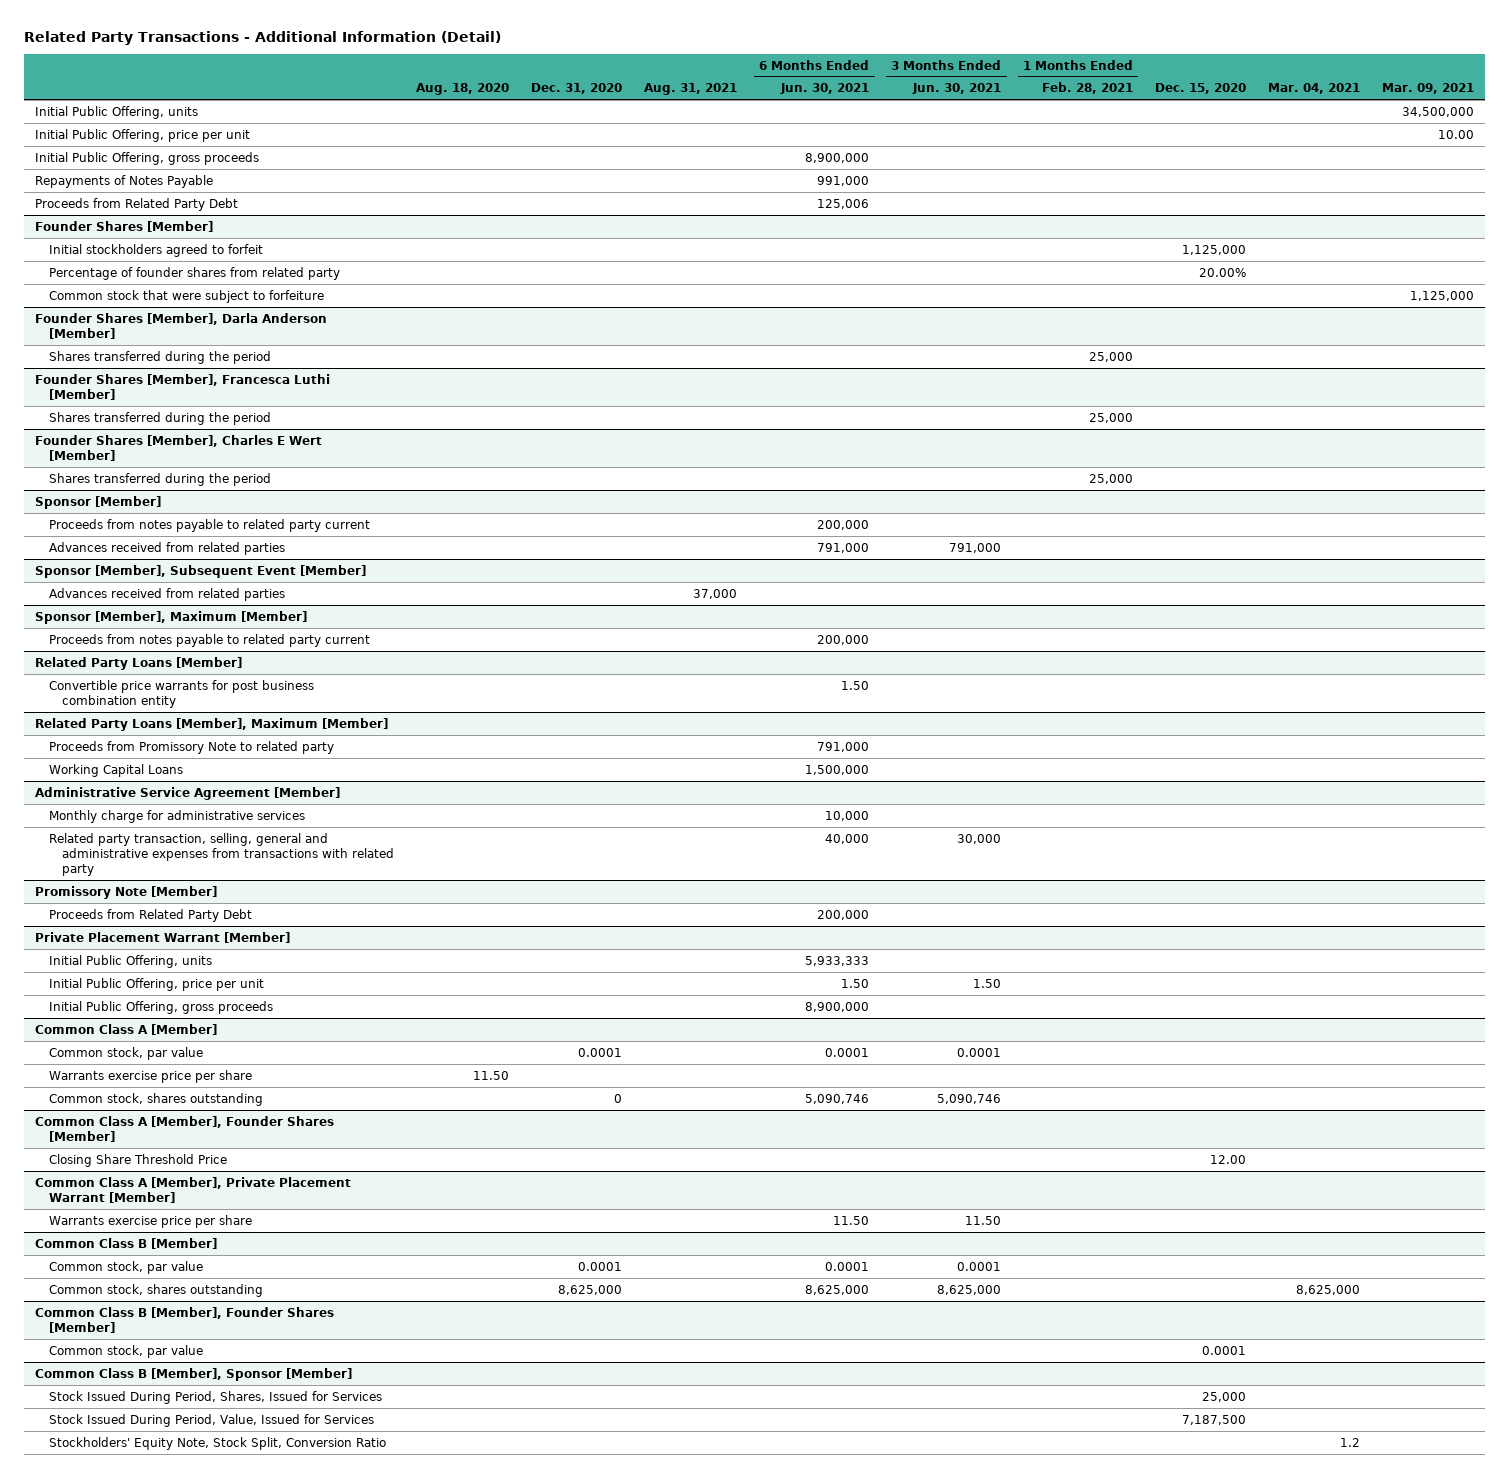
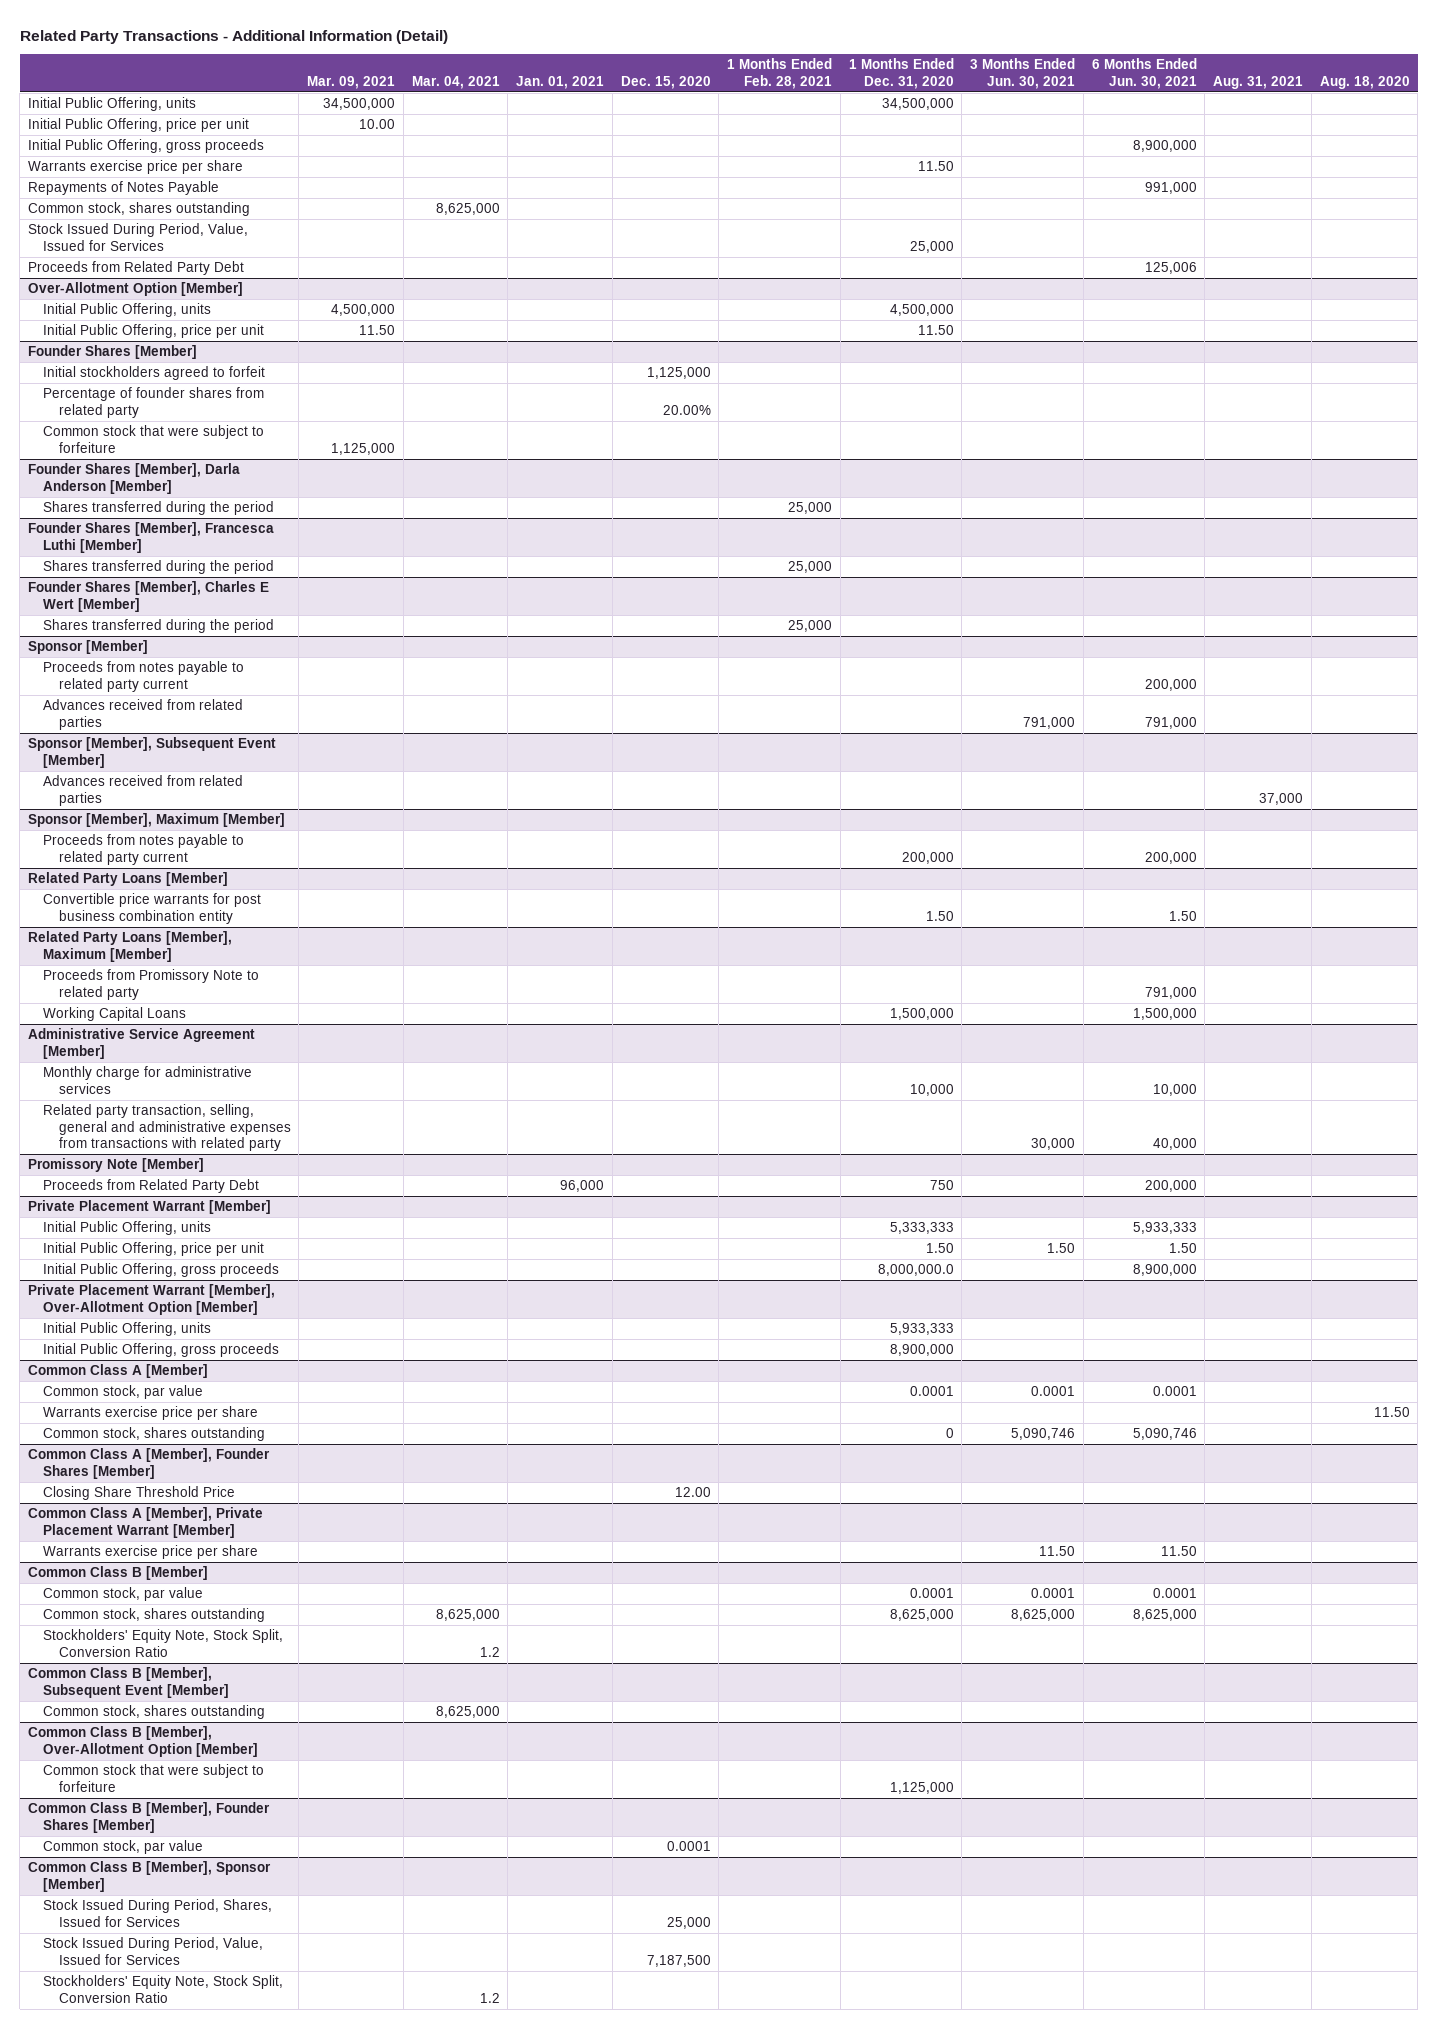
[531,83,623,95] Dec. 31, 2020 -> none
none -> [516,75,605,89] Jan. 01, 2021
none -> [848,58,954,89] 1 Months Ended Dec. 31, 2020
none -> [28,160,244,175] Warrants exercise price per share
none -> [28,202,251,217] Common stock, shares outstanding
none -> [28,223,249,251] Stock Issued During Period, Value, Issued for Services
none -> [28,282,244,297] Over-Allotment Option [Member]
none -> [43,303,212,318] Initial Public Offering, units
none -> [43,324,265,339] Initial Public Offering, price per unit
none -> [28,1284,276,1315] Private Placement Warrant [Member], Over-Allotment Option [Member]
none -> [43,1322,212,1337] Initial Public Offering, units
none -> [43,1343,280,1358] Initial Public Offering, gross proceeds
none -> [43,1629,284,1657] Stockholders' Equity Note, Stock Split, Conversion Ratio
none -> [28,1667,230,1698] Common Class B [Member], Subsequent Event [Member]
none -> [43,1705,266,1720] Common stock, shares outstanding
none -> [28,1726,259,1757] Common Class B [Member], Over-Allotment Option [Member]
none -> [43,1764,265,1792] Common stock that were subject to forfeiture

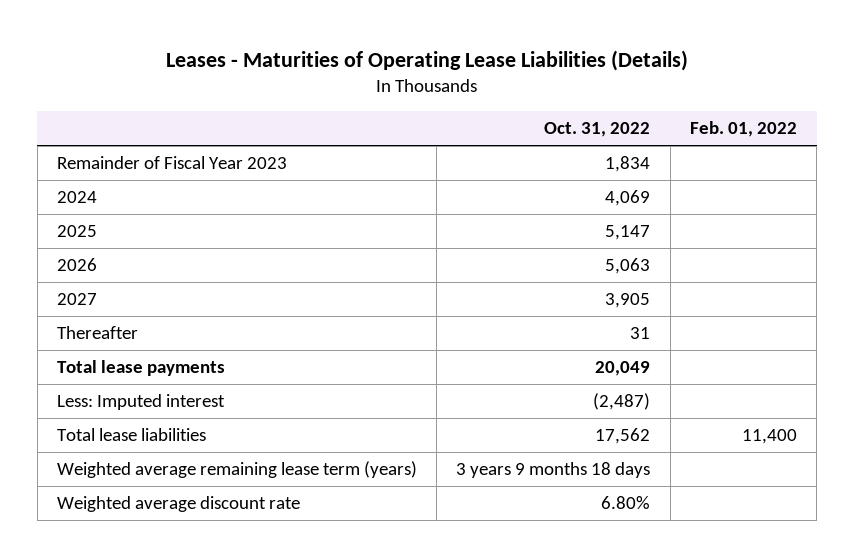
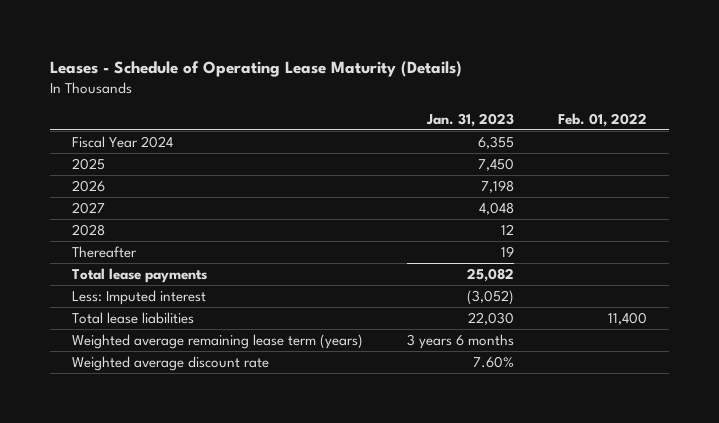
[165,49,688,71] Leases - Maturities of Operating Lease Liabilities (Details) -> [49,60,462,77] Leases - Schedule of Operating Lease Maturity (Details)
[544,122,651,138] Oct. 31, 2022 -> none
none -> [425,112,514,127] Jan. 31, 2023
[56,156,287,170] Remainder of Fiscal Year 2023 -> none
[56,191,97,204] 2024 -> [71,136,173,149] Fiscal Year 2024
none -> [71,224,105,237] 2028

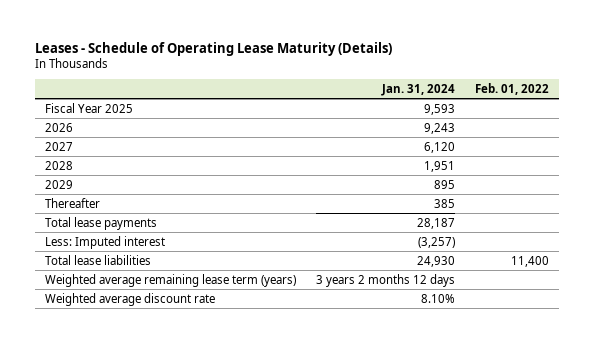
[425,112,514,127] Jan. 31, 2023 -> none
none -> [380,83,455,96] Jan. 31, 2024
[71,158,105,171] 2025 -> none
[71,136,173,149] Fiscal Year 2024 -> [45,102,134,113] Fiscal Year 2025
none -> [45,179,74,189] 2029

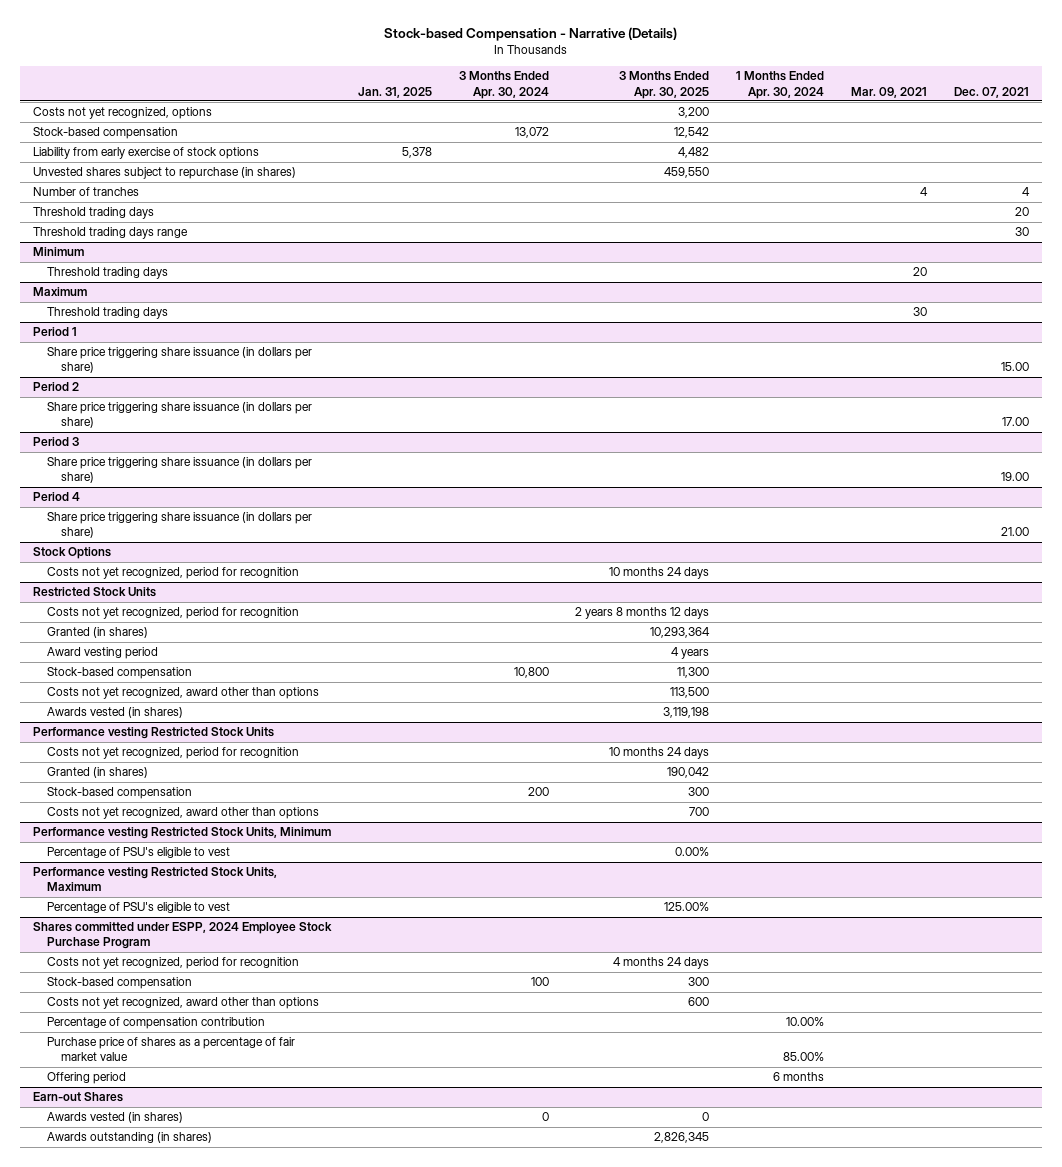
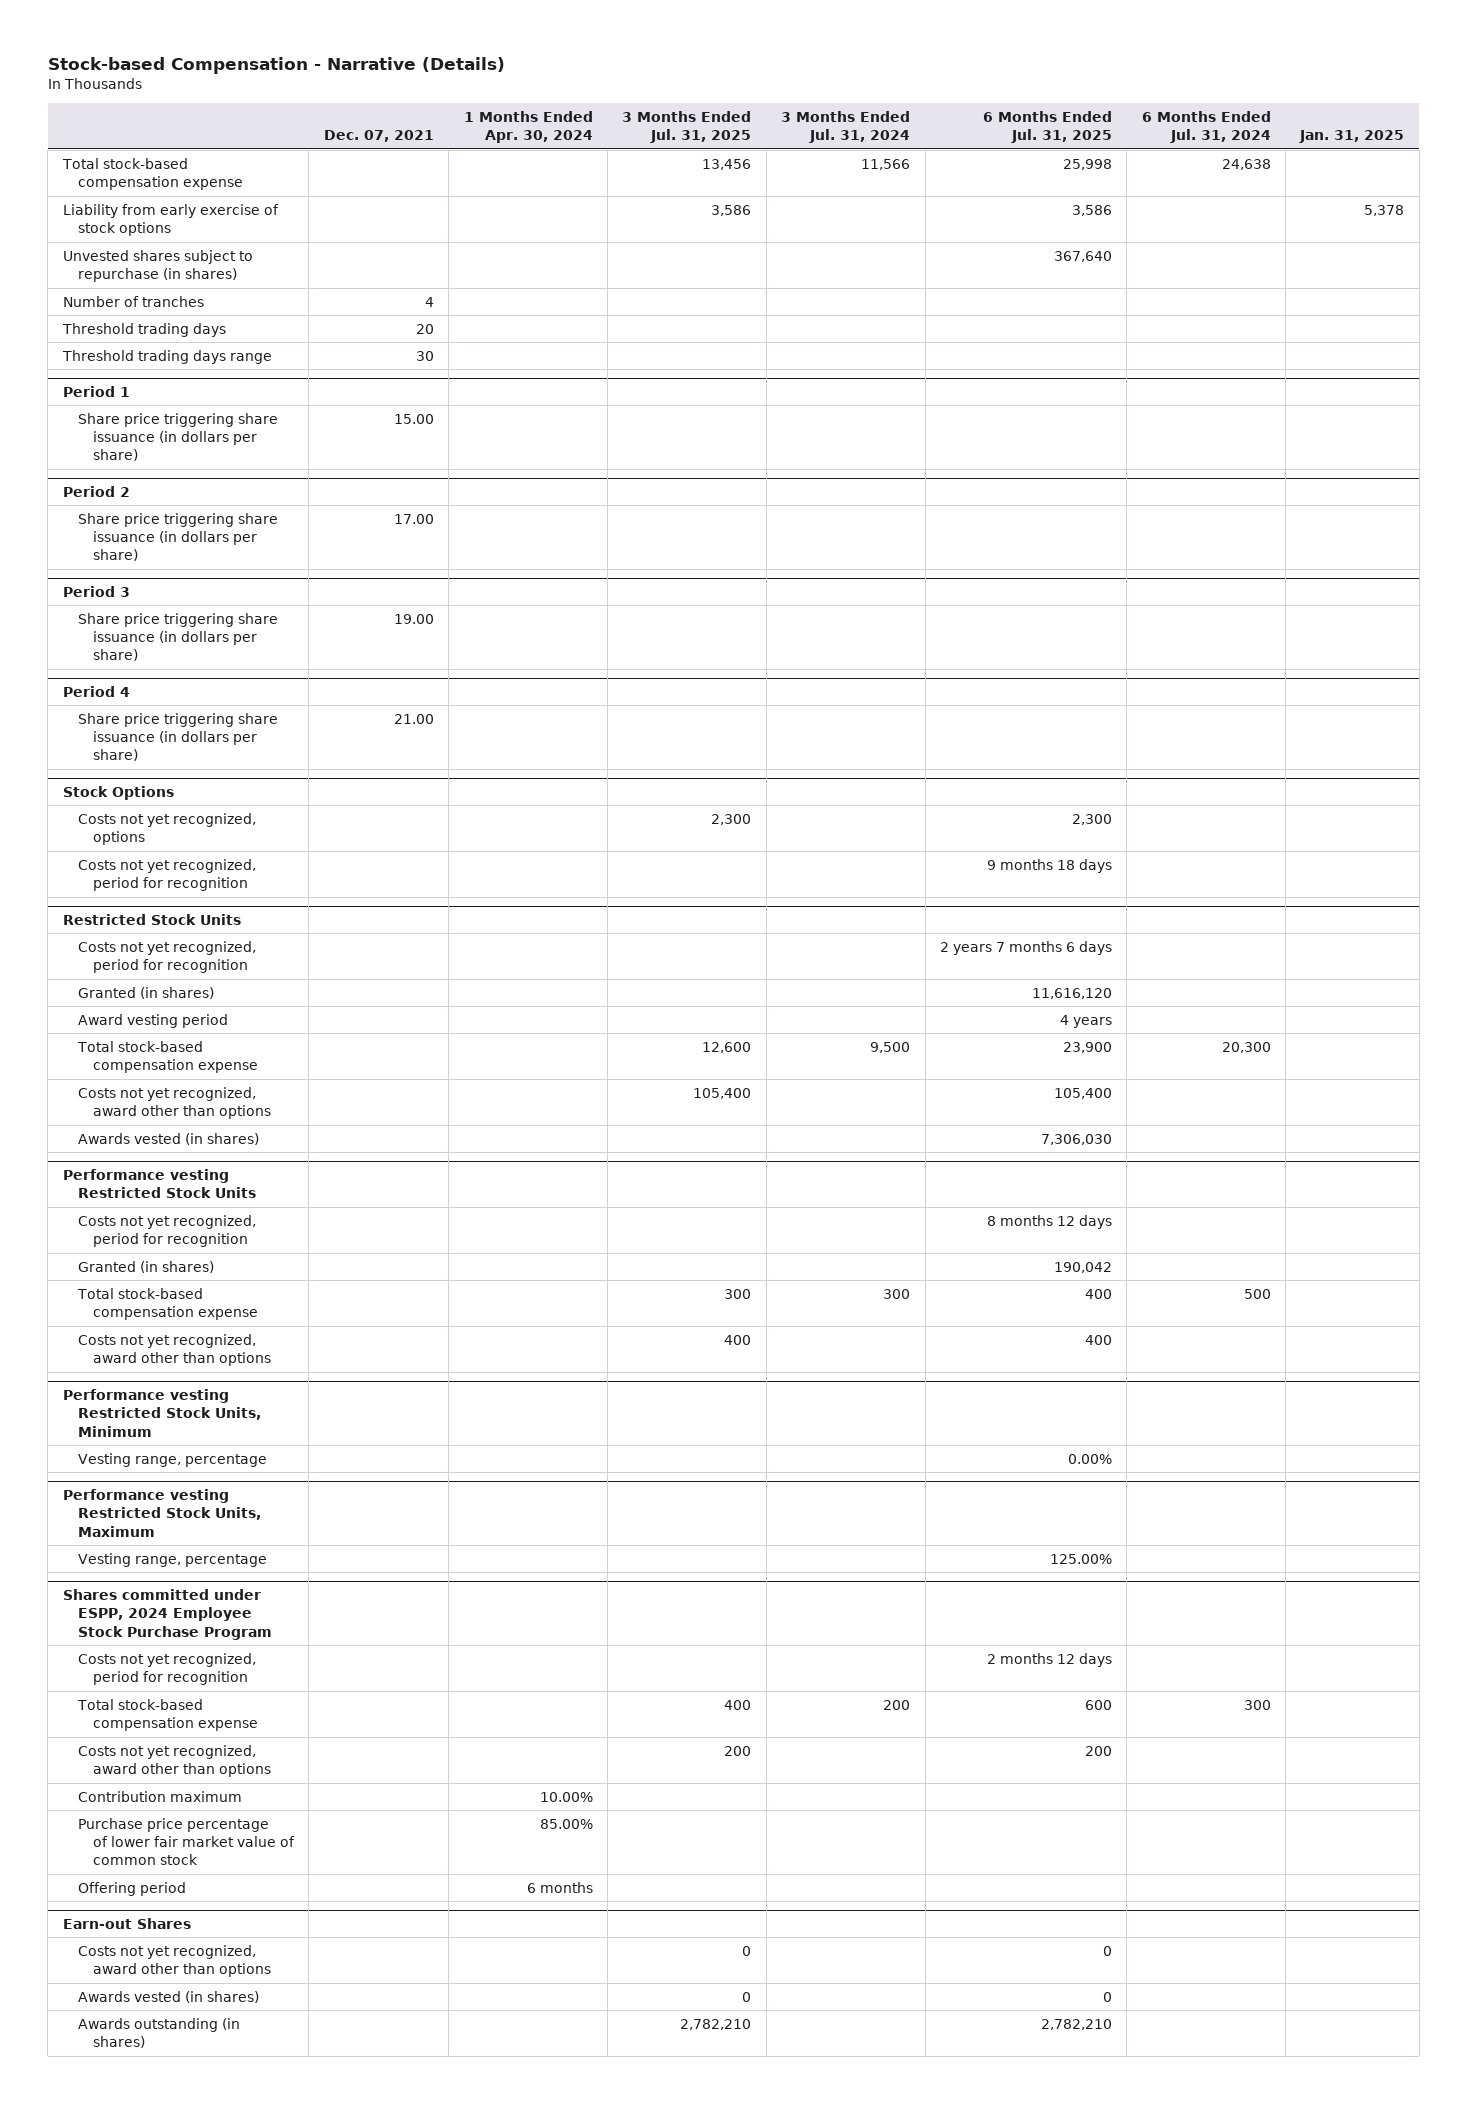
[458,71,549,99] 3 Months Ended Apr. 30, 2024 -> none
[619,71,710,99] 3 Months Ended Apr. 30, 2025 -> none
[850,86,927,98] Mar. 09, 2021 -> none
none -> [622,110,752,144] 3 Months Ended Jul. 31, 2025
none -> [781,110,911,144] 3 Months Ended Jul. 31, 2024
none -> [982,110,1112,144] 6 Months Ended Jul. 31, 2025
none -> [1141,110,1271,144] 6 Months Ended Jul. 31, 2024
[32,107,212,120] Costs not yet recognized, options -> none
[32,127,178,140] Stock-based compensation -> [61,157,243,191] Total stock-based compensation expense
[32,247,84,257] Minimum -> none
[47,267,169,280] Threshold trading days -> none
[32,287,87,297] Maximum -> none
[47,307,169,320] Threshold trading days -> none
none -> [77,812,256,846] Costs not yet recognized, options
[47,667,193,680] Stock-based compensation -> [76,1040,259,1074] Total stock-based compensation expense
[47,787,193,800] Stock-based compensation -> [76,1287,259,1321] Total stock-based compensation expense
[47,847,231,859] Percentage of PSU's eligible to vest -> [77,1452,267,1467] Vesting range, percentage
[47,902,231,914] Percentage of PSU's eligible to vest -> [77,1552,267,1567] Vesting range, percentage
[47,977,193,990] Stock-based compensation -> [76,1698,259,1732] Total stock-based compensation expense
[47,1017,266,1030] Percentage of compensation contribution -> [77,1790,242,1802] Contribution maximum
[47,1037,296,1062] Purchase price of shares as a percentage of fair market value -> [77,1817,296,1866] Purchase price percentage of lower fair market value of common stock
none -> [77,1944,272,1978] Costs not yet recognized, award other than options

